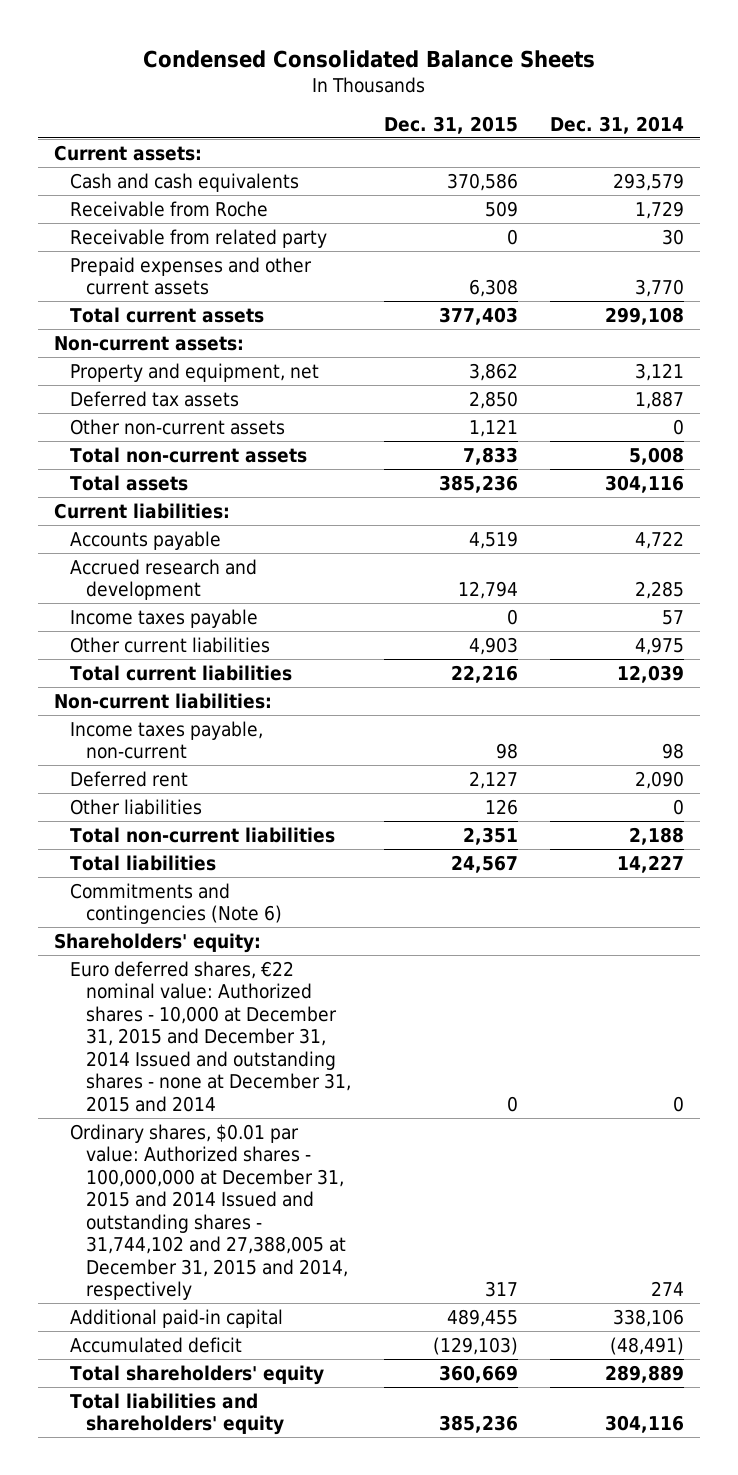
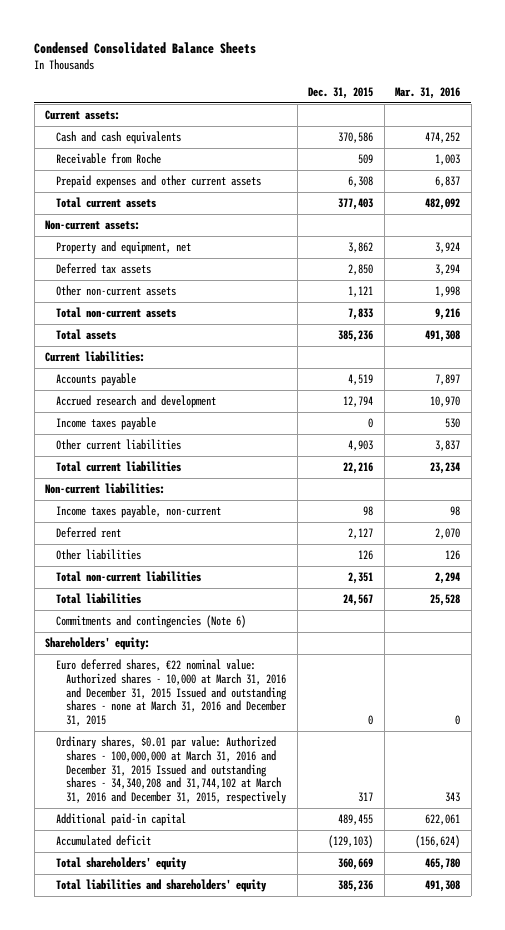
[550,115,685,134] Dec. 31, 2014 -> none
none -> [395,86,461,99] Mar. 31, 2016
[70,228,328,248] Receivable from related party -> none
[70,960,352,1112] Euro deferred shares, €22 nominal value: Authorized shares - 10,000 at December 31, 2015 and December 31, 2014 Issued and outstanding shares - none at December 31, 2015 and 2014 -> [55,659,288,726] Euro deferred shares, €22 nominal value: Authorized shares - 10,000 at March 31, 2016 and December 31, 2015 Issued and outstanding shares - none at March 31, 2016 and December 31, 2015
[70,1123,349,1301] Ordinary shares, $0.01 par value: Authorized shares - 100,000,000 at December 31, 2015 and 2014 Issued and outstanding shares - 31,744,102 and 27,388,005 at December 31, 2015 and 2014, respectively -> [55,736,287,804] Ordinary shares, $0.01 par value: Authorized shares - 100,000,000 at March 31, 2016 and December 31, 2015 Issued and outstanding shares - 34,340,208 and 31,744,102 at March 31, 2016 and December 31, 2015, respectively

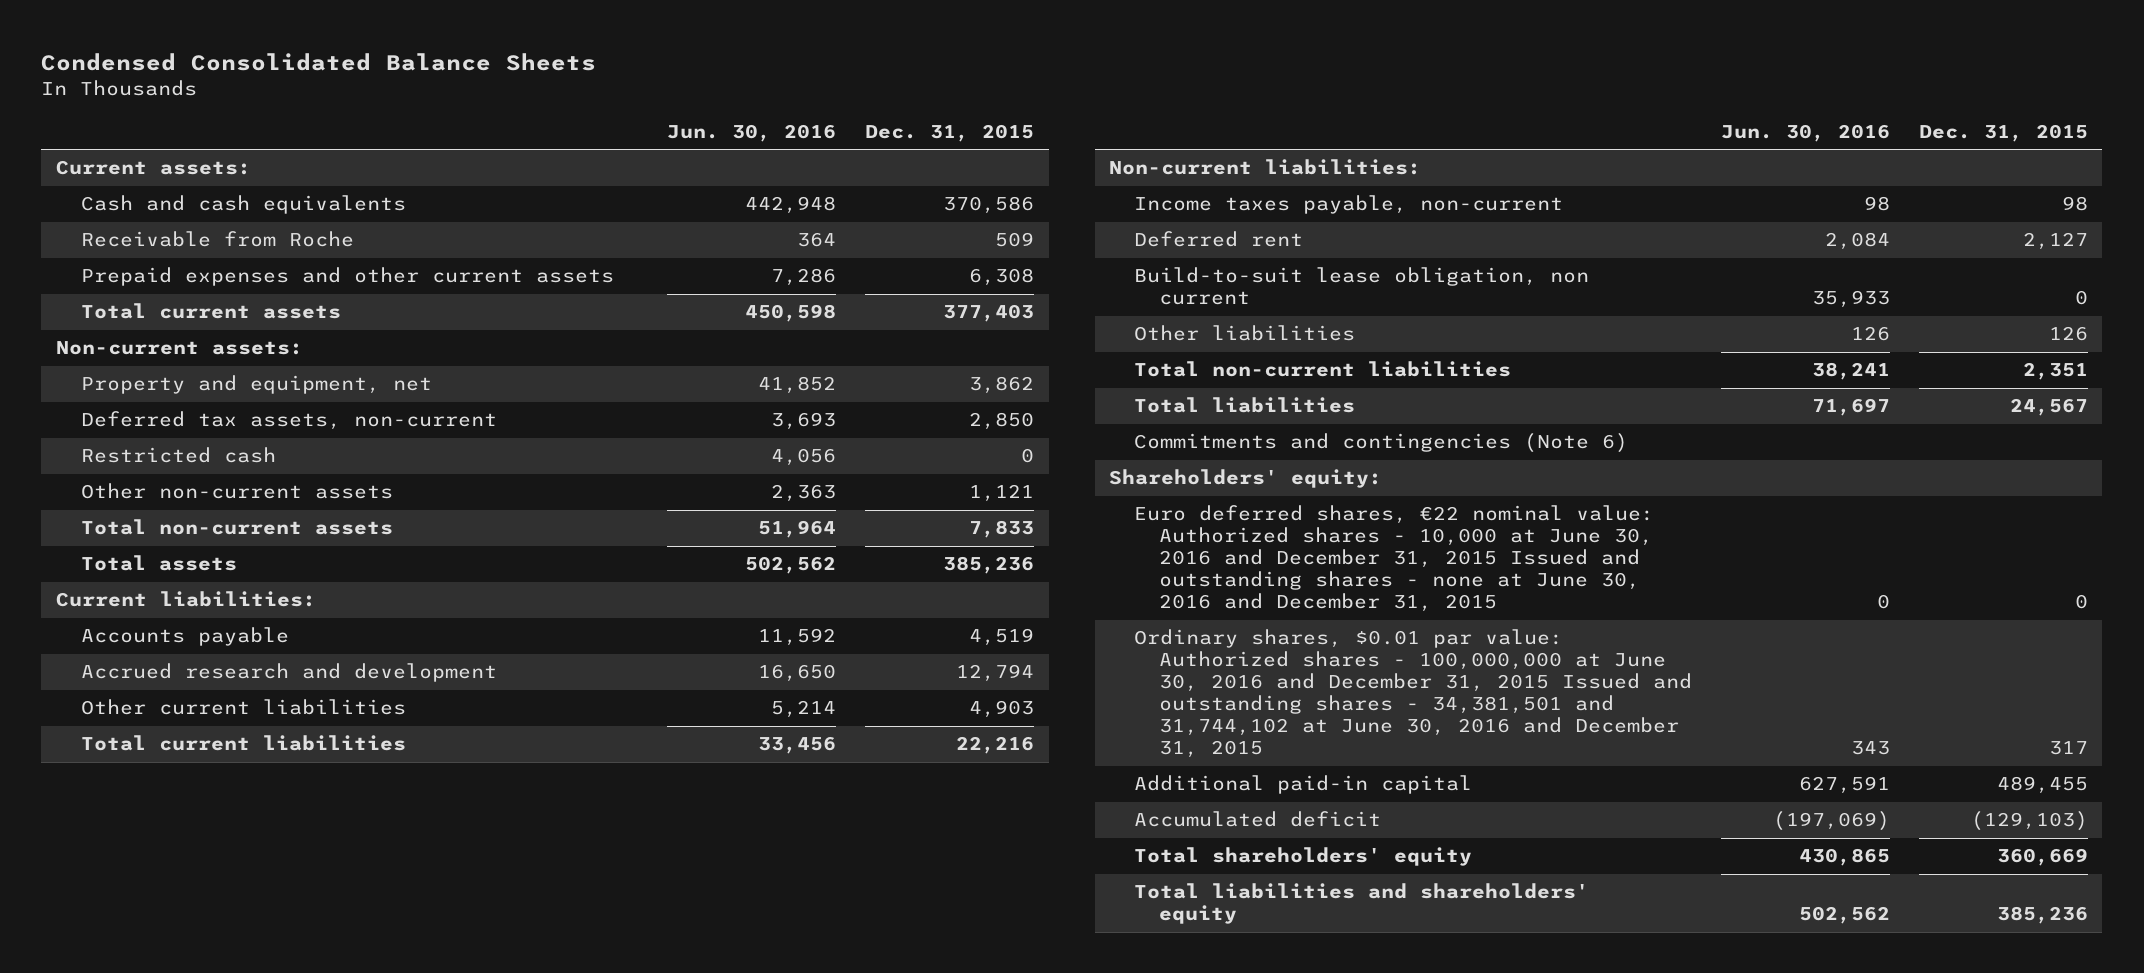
[395,86,461,99] Mar. 31, 2016 -> none
none -> [667,123,837,142] Jun. 30, 2016
[55,263,151,275] Deferred tax assets -> [80,411,497,431] Deferred tax assets, non-current
none -> [80,447,276,464] Restricted cash
[55,417,156,431] Income taxes payable -> none
none -> [1134,267,1590,306] Build-to-suit lease obligation, non current
[55,659,288,726] Euro deferred shares, €22 nominal value: Authorized shares - 10,000 at March 31, 2016 and December 31, 2015 Issued and outstanding shares - none at March 31, 2016 and December 31, 2015 -> [1134,505,1655,613] Euro deferred shares, €22 nominal value: Authorized shares - 10,000 at June 30, 2016 and December 31, 2015 Issued and outstanding shares - none at June 30, 2016 and December 31, 2015
[55,736,287,804] Ordinary shares, $0.01 par value: Authorized shares - 100,000,000 at March 31, 2016 and December 31, 2015 Issued and outstanding shares - 34,340,208 and 31,744,102 at March 31, 2016 and December 31, 2015, respectively -> [1134,629,1692,759] Ordinary shares, $0.01 par value: Authorized shares - 100,000,000 at June 30, 2016 and December 31, 2015 Issued and outstanding shares - 34,381,501 and 31,744,102 at June 30, 2016 and December 31, 2015

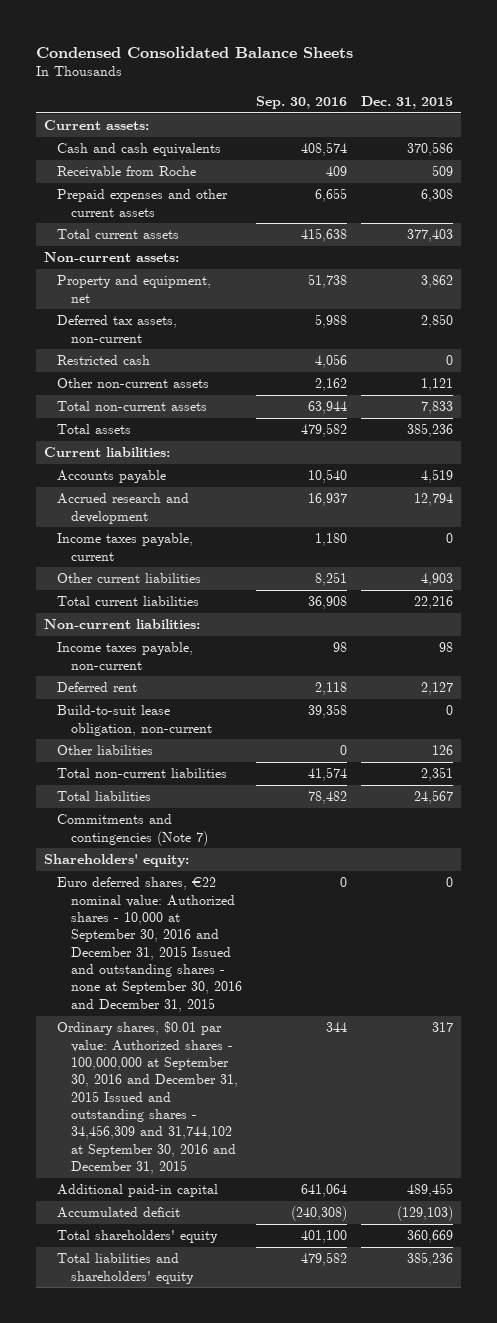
[667,123,837,142] Jun. 30, 2016 -> none
none -> [256,96,348,110] Sep. 30, 2016
none -> [57,533,194,561] Income taxes payable, current
[1134,267,1590,306] Build-to-suit lease obligation, non current -> [57,705,212,736] Build-to-suit lease obligation, non-current
[1134,433,1629,454] Commitments and contingencies (Note 6) -> [57,814,208,846] Commitments and contingencies (Note 7)
[1134,505,1655,613] Euro deferred shares, €22 nominal value: Authorized shares - 10,000 at June 30, 2016 and December 31, 2015 Issued and outstanding shares - none at June 30, 2016 and December 31, 2015 -> [57,877,242,1012] Euro deferred shares, €22 nominal value: Authorized shares - 10,000 at September 30, 2016 and December 31, 2015 Issued and outstanding shares - none at September 30, 2016 and December 31, 2015
[1134,629,1692,759] Ordinary shares, $0.01 par value: Authorized shares - 100,000,000 at June 30, 2016 and December 31, 2015 Issued and outstanding shares - 34,381,501 and 31,744,102 at June 30, 2016 and December 31, 2015 -> [57,1021,238,1174] Ordinary shares, $0.01 par value: Authorized shares - 100,000,000 at September 30, 2016 and December 31, 2015 Issued and outstanding shares - 34,456,309 and 31,744,102 at September 30, 2016 and December 31, 2015

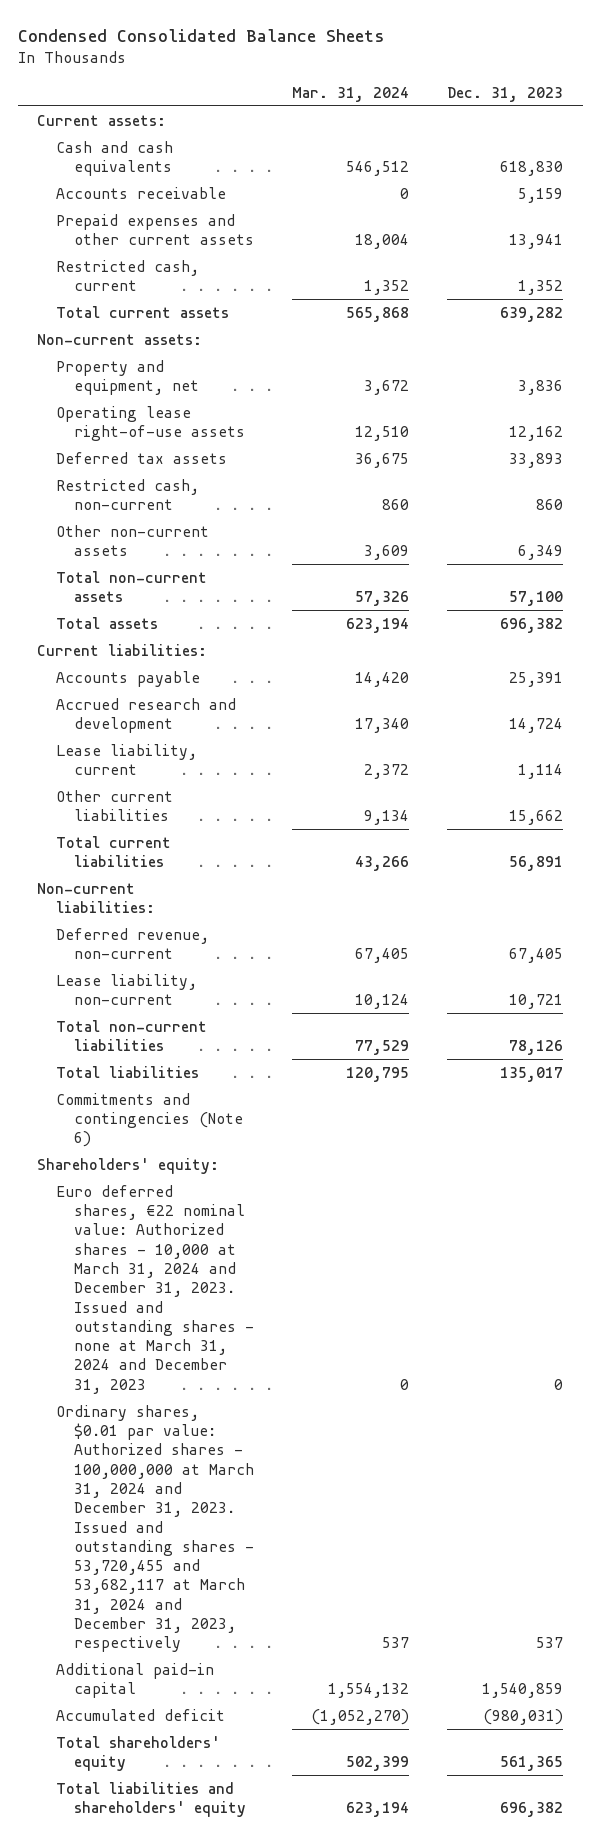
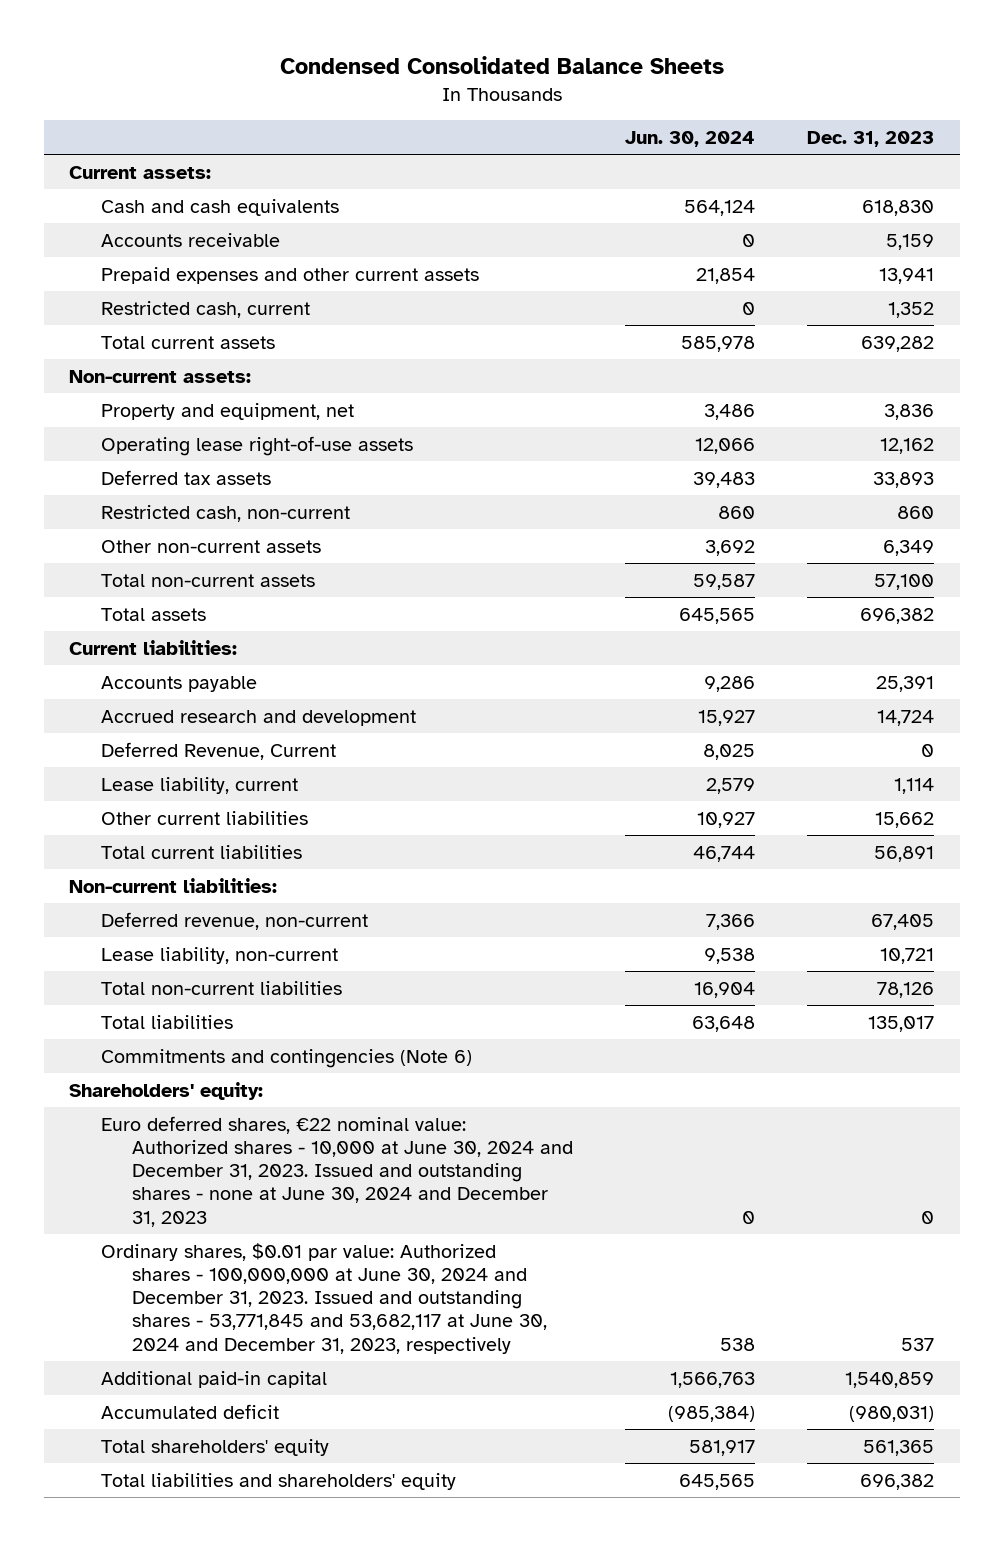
[292,86,410,102] Mar. 31, 2024 -> none
none -> [624,131,755,148] Jun. 30, 2024
none -> [100,741,336,760] Deferred Revenue, Current
[55,1184,255,1394] Euro deferred shares, €22 nominal value: Authorized shares - 10,000 at March 31, 2024 and December 31, 2023. Issued and outstanding shares - none at March 31, 2024 and December 31, 2023 -> [100,1115,574,1227] Euro deferred shares, €22 nominal value: Authorized shares - 10,000 at June 30, 2024 and December 31, 2023. Issued and outstanding shares - none at June 30, 2024 and December 31, 2023
[55,1404,255,1653] Ordinary shares, $0.01 par value: Authorized shares - 100,000,000 at March 31, 2024 and December 31, 2023. Issued and outstanding shares - 53,720,455 and 53,682,117 at March 31, 2024 and December 31, 2023, respectively -> [100,1242,548,1354] Ordinary shares, $0.01 par value: Authorized shares - 100,000,000 at June 30, 2024 and December 31, 2023. Issued and outstanding shares - 53,771,845 and 53,682,117 at June 30, 2024 and December 31, 2023, respectively

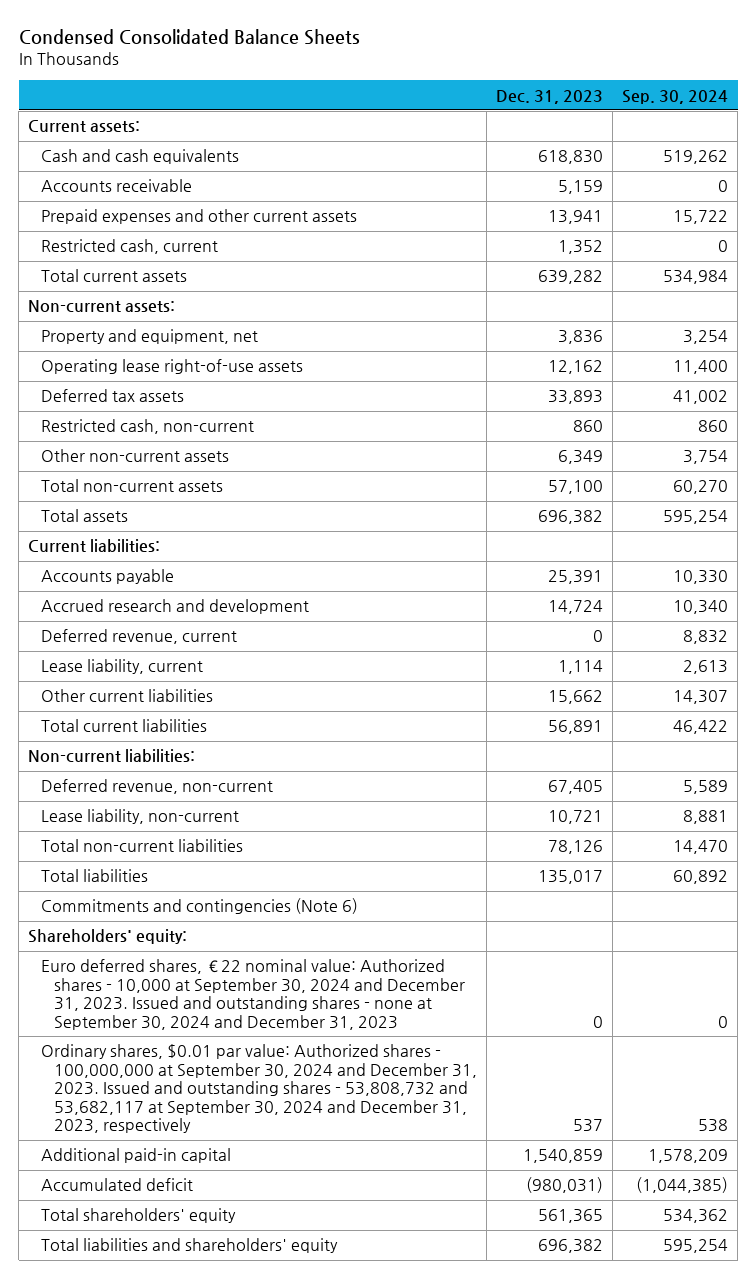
[624,131,755,148] Jun. 30, 2024 -> none
none -> [621,89,728,104] Sep. 30, 2024
[100,741,336,760] Deferred Revenue, Current -> [40,629,237,645] Deferred revenue, current
[100,1115,574,1227] Euro deferred shares, €22 nominal value: Authorized shares - 10,000 at June 30, 2024 and December 31, 2023. Issued and outstanding shares - none at June 30, 2024 and December 31, 2023 -> [40,959,465,1030] Euro deferred shares, €22 nominal value: Authorized shares - 10,000 at September 30, 2024 and December 31, 2023. Issued and outstanding shares - none at September 30, 2024 and December 31, 2023
[100,1242,548,1354] Ordinary shares, $0.01 par value: Authorized shares - 100,000,000 at June 30, 2024 and December 31, 2023. Issued and outstanding shares - 53,771,845 and 53,682,117 at June 30, 2024 and December 31, 2023, respectively -> [40,1044,477,1134] Ordinary shares, $0.01 par value: Authorized shares - 100,000,000 at September 30, 2024 and December 31, 2023. Issued and outstanding shares - 53,808,732 and 53,682,117 at September 30, 2024 and December 31, 2023, respectively

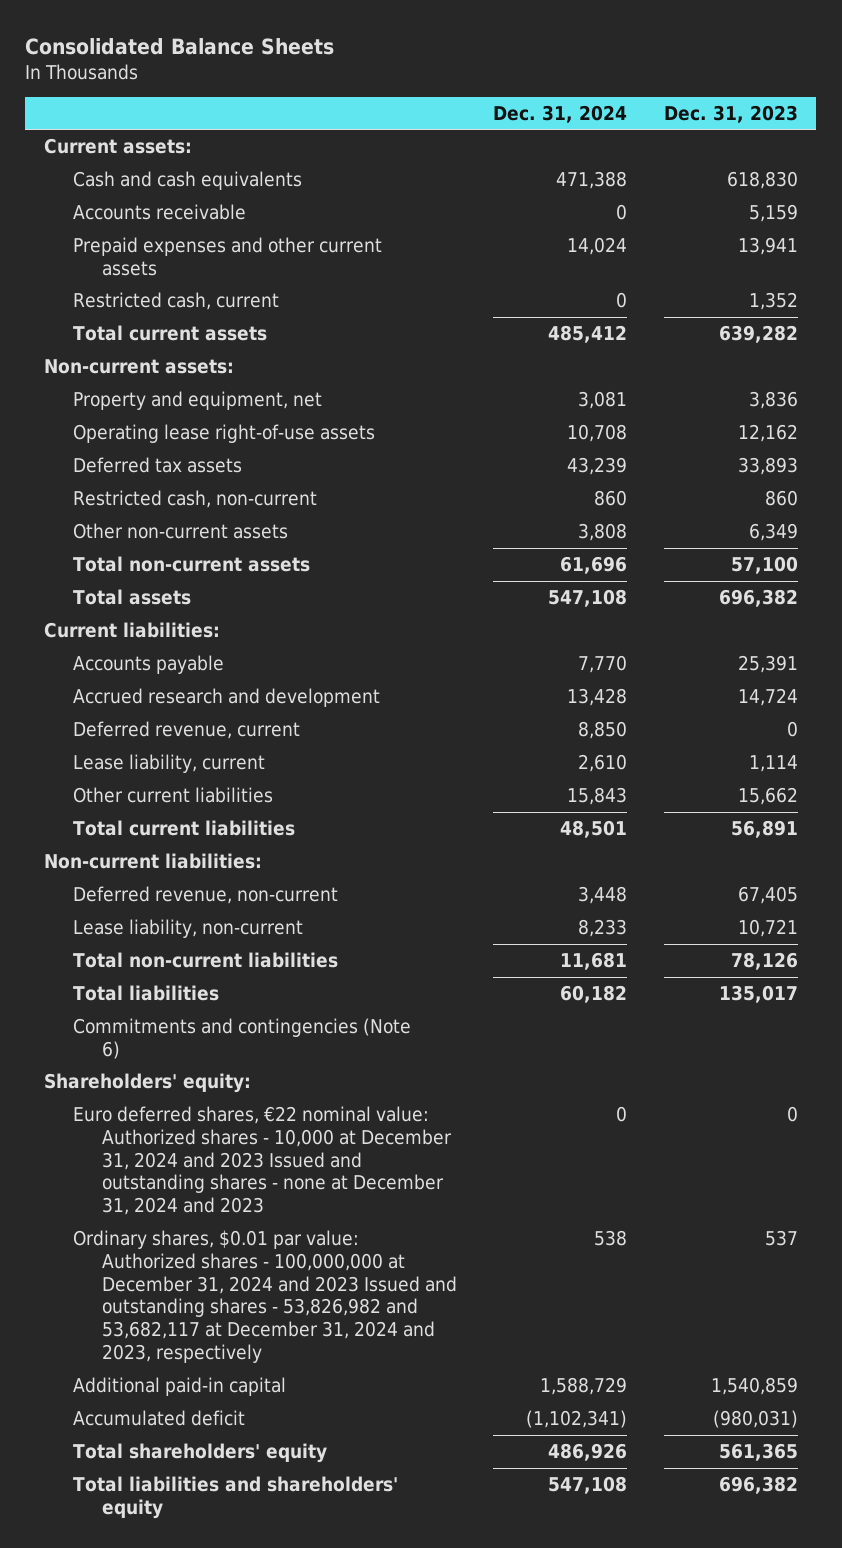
[18,29,360,46] Condensed Consolidated Balance Sheets -> [25,37,335,55] Consolidated Balance Sheets
[621,89,728,104] Sep. 30, 2024 -> none
none -> [493,104,628,123] Dec. 31, 2024
[40,959,465,1030] Euro deferred shares, €22 nominal value: Authorized shares - 10,000 at September 30, 2024 and December 31, 2023. Issued and outstanding shares - none at September 30, 2024 and December 31, 2023 -> [72,1105,452,1216] Euro deferred shares, €22 nominal value: Authorized shares - 10,000 at December 31, 2024 and 2023 Issued and outstanding shares - none at December 31, 2024 and 2023
[40,1044,477,1134] Ordinary shares, $0.01 par value: Authorized shares - 100,000,000 at September 30, 2024 and December 31, 2023. Issued and outstanding shares - 53,808,732 and 53,682,117 at September 30, 2024 and December 31, 2023, respectively -> [72,1229,457,1363] Ordinary shares, $0.01 par value: Authorized shares - 100,000,000 at December 31, 2024 and 2023 Issued and outstanding shares - 53,826,982 and 53,682,117 at December 31, 2024 and 2023, respectively

